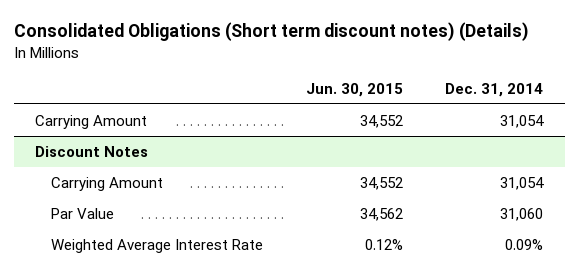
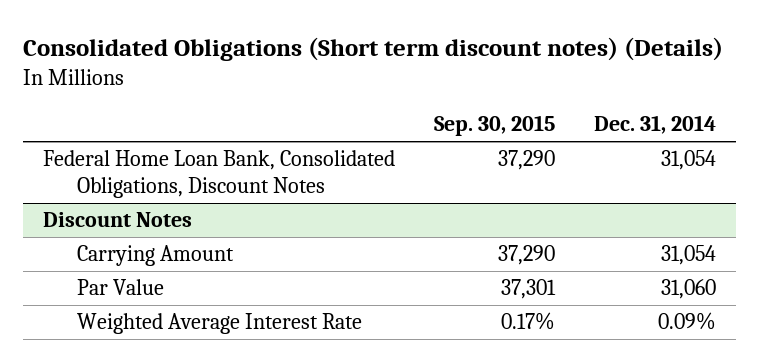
[305,82,403,97] Jun. 30, 2015 -> none
none -> [433,115,555,137] Sep. 30, 2015
[35,114,148,129] Carrying Amount -> [42,150,395,198] Federal Home Loan Bank, Consolidated Obligations, Discount Notes

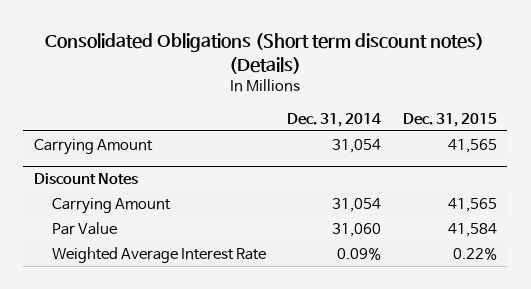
[433,115,555,137] Sep. 30, 2015 -> none
none -> [402,113,497,128] Dec. 31, 2015
[42,150,395,198] Federal Home Loan Bank, Consolidated Obligations, Discount Notes -> [34,138,154,155] Carrying Amount

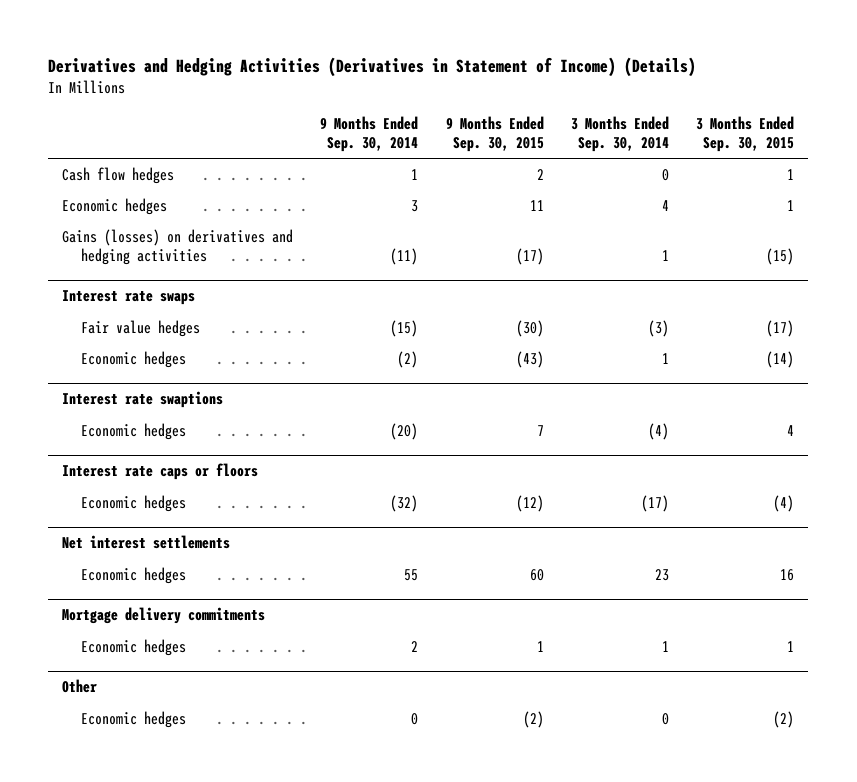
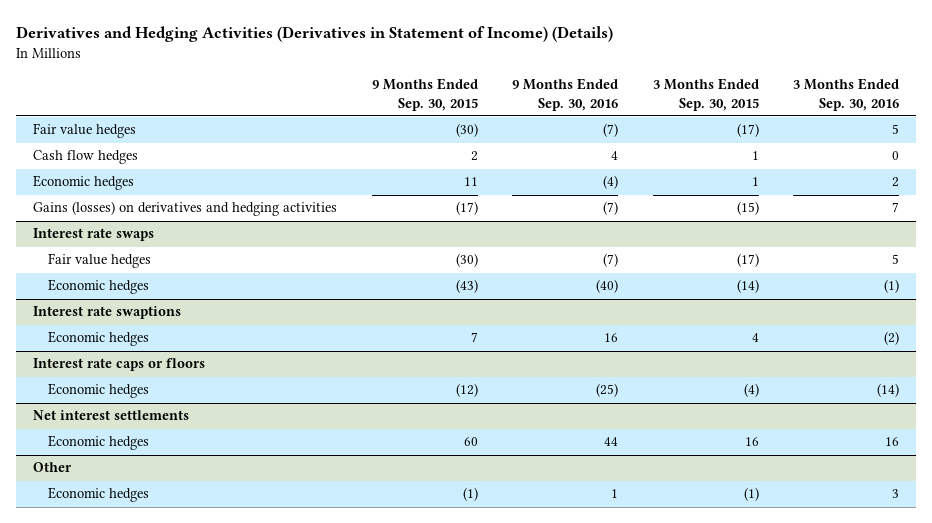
[320,116,419,153] 9 Months Ended Sep. 30, 2014 -> none
[571,116,670,153] 3 Months Ended Sep. 30, 2014 -> none
none -> [512,78,619,111] 9 Months Ended Sep. 30, 2016
none -> [792,78,899,111] 3 Months Ended Sep. 30, 2016
none -> [33,123,137,139] Fair value hedges
[62,607,266,625] Mortgage delivery commitments -> none
[81,638,187,656] Economic hedges -> none
[522,710,544,728] (2) -> [462,487,478,502] (1)
[773,710,795,728] (2) -> [743,487,759,502] (1)

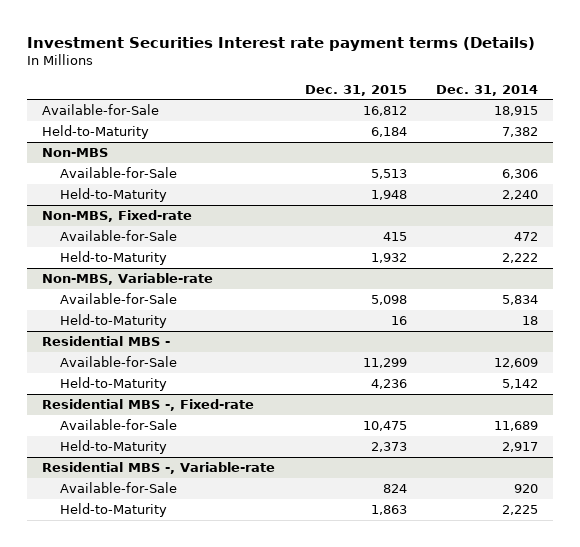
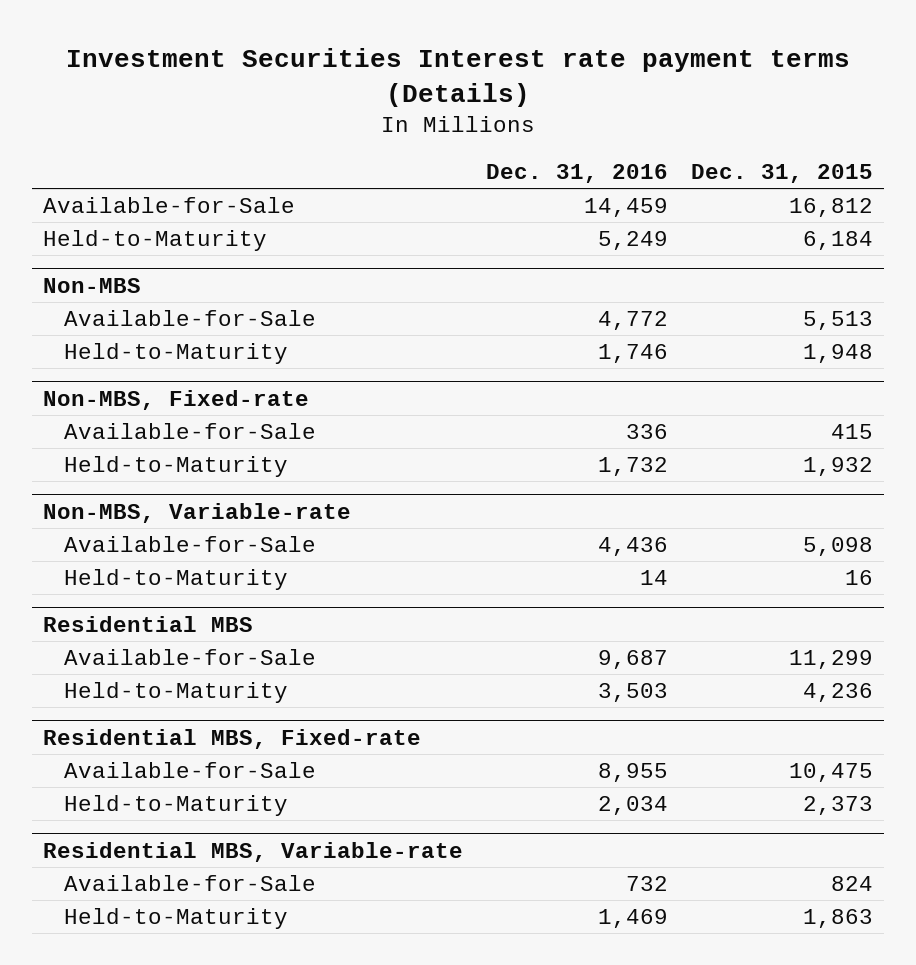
[436,84,539,96] Dec. 31, 2014 -> none
none -> [486,164,669,184] Dec. 31, 2016
[41,336,170,347] Residential MBS - -> [43,616,254,633] Residential MBS
[41,399,254,412] Residential MBS -, Fixed-rate -> [43,729,422,750] Residential MBS, Fixed-rate
[41,462,275,475] Residential MBS -, Variable-rate -> [43,842,464,863] Residential MBS, Variable-rate

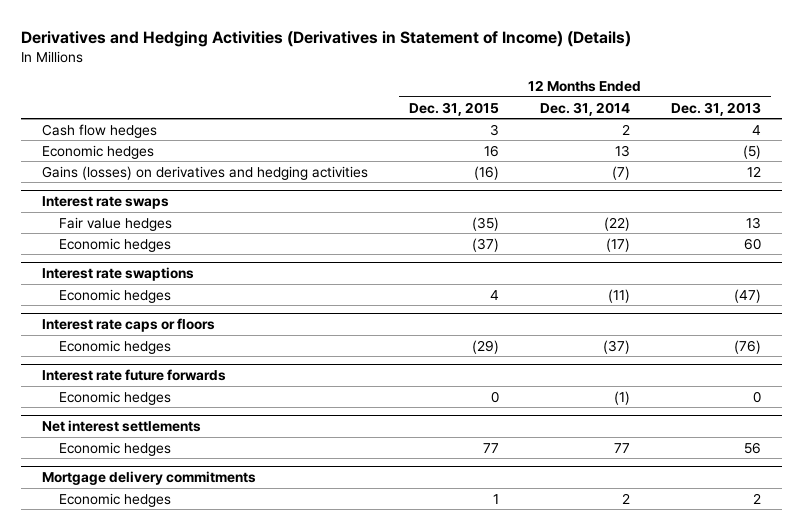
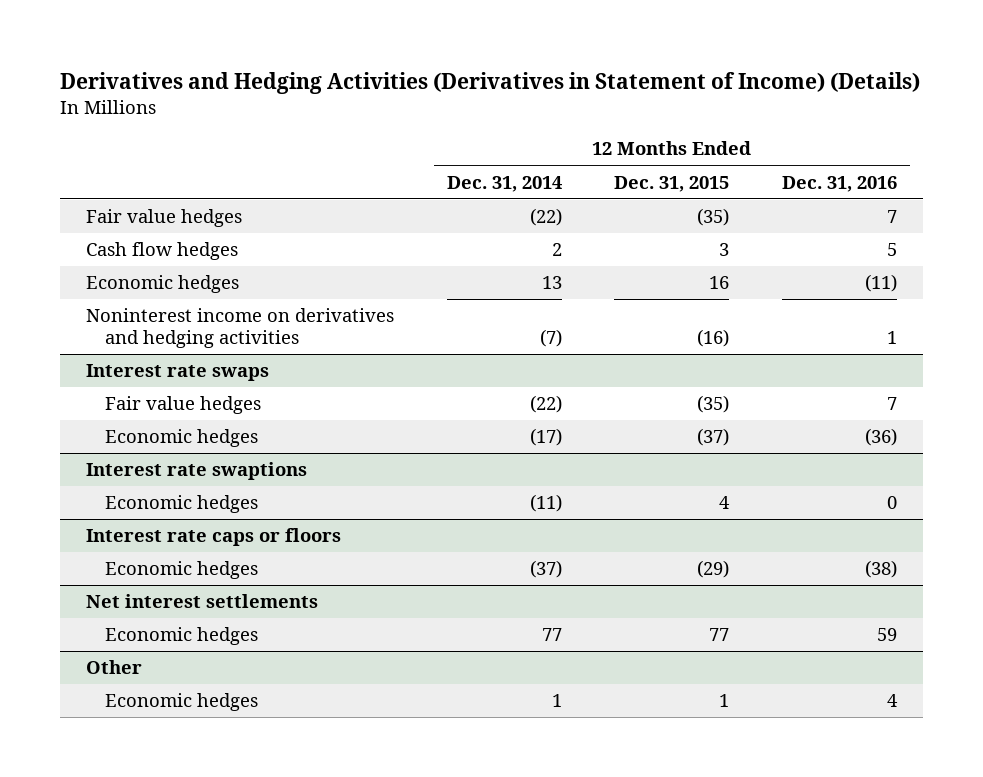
[671,101,762,116] Dec. 31, 2013 -> none
none -> [782,175,898,192] Dec. 31, 2016
none -> [86,209,243,228] Fair value hedges
[41,165,368,180] Gains (losses) on derivatives and hedging activities -> [86,308,395,348] Noninterest income on derivatives and hedging activities
[41,368,226,381] Interest rate future forwards -> none
[58,390,171,405] Economic hedges -> none
[41,470,256,485] Mortgage delivery commitments -> none
none -> [86,660,143,675] Other
[622,492,631,504] 2 -> [551,694,562,708] 1

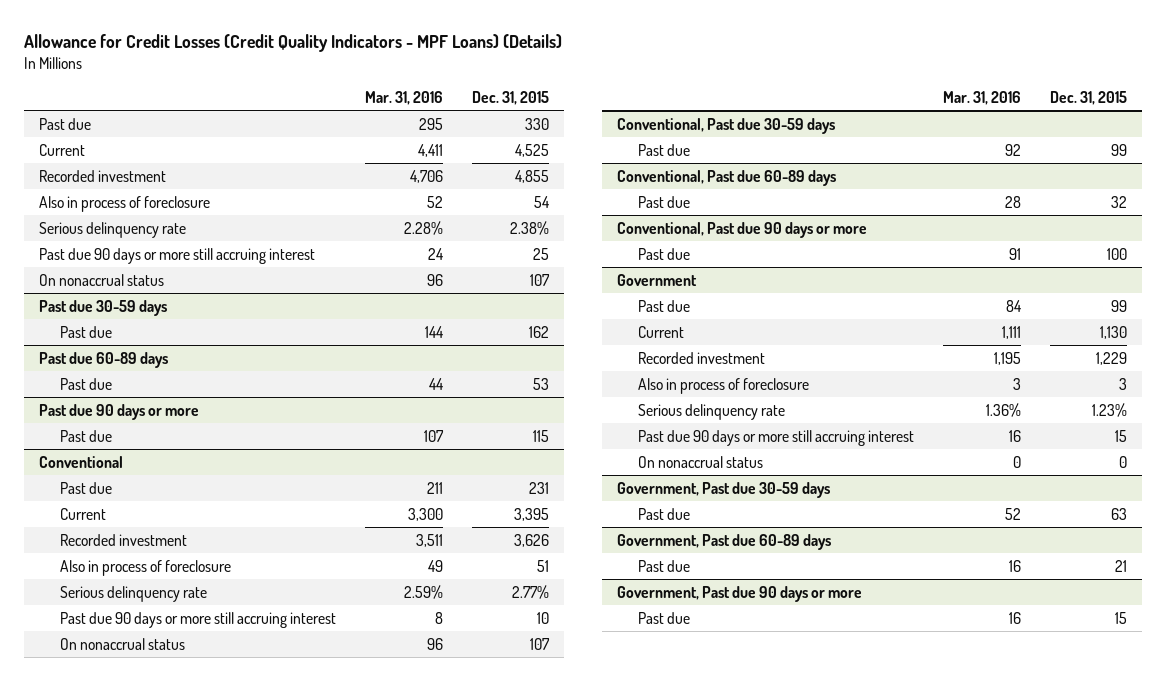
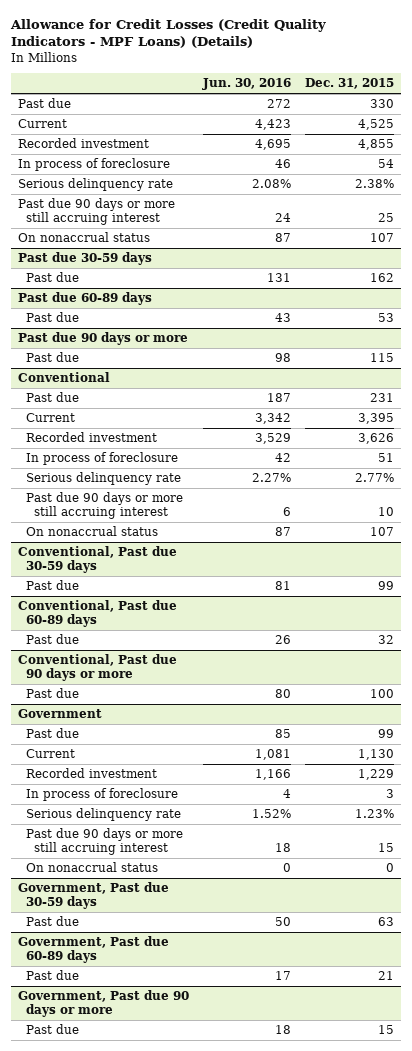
[365,90,444,105] Mar. 31, 2016 -> none
none -> [201,78,291,91] Jun. 30, 2016
[38,195,210,212] Also in process of foreclosure -> [17,158,170,172] In process of foreclosure
[59,559,231,576] Also in process of foreclosure -> [25,452,178,466] In process of foreclosure
[637,377,809,394] Also in process of foreclosure -> [25,788,178,802] In process of foreclosure

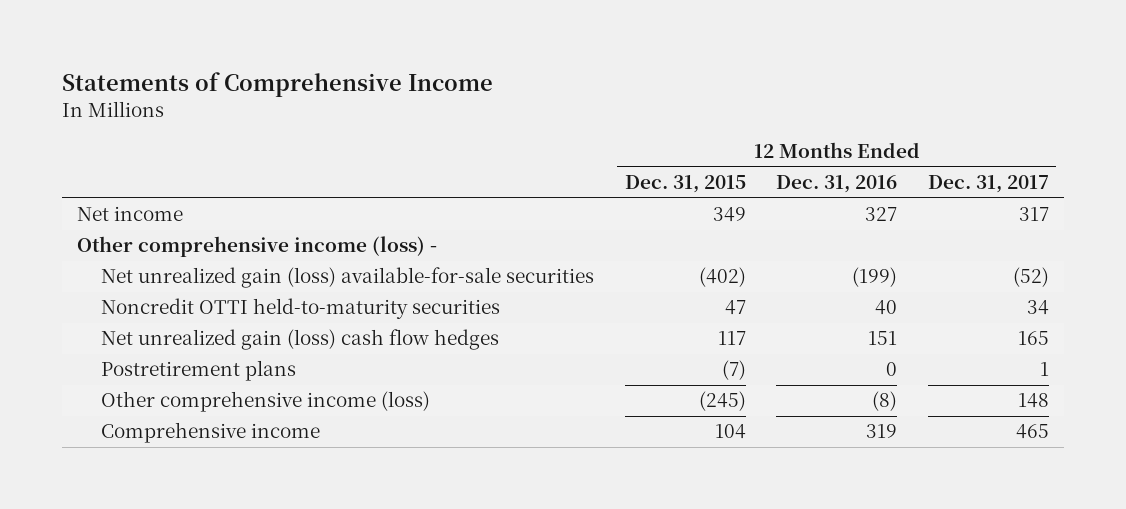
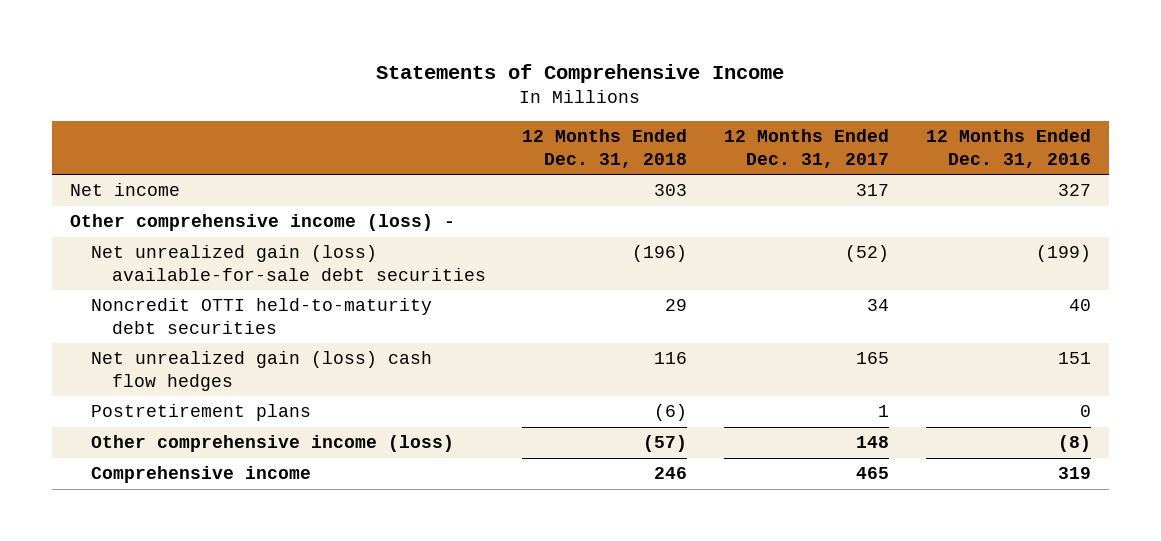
[624,175,746,194] Dec. 31, 2015 -> none
none -> [522,129,688,168] 12 Months Ended Dec. 31, 2018
[101,267,595,289] Net unrealized gain (loss) available-for-sale securities -> [90,245,486,281] Net unrealized gain (loss) available-for-sale debt securities
[101,298,501,320] Noncredit OTTI held-to-maturity securities -> [90,298,432,334] Noncredit OTTI held-to-maturity debt securities

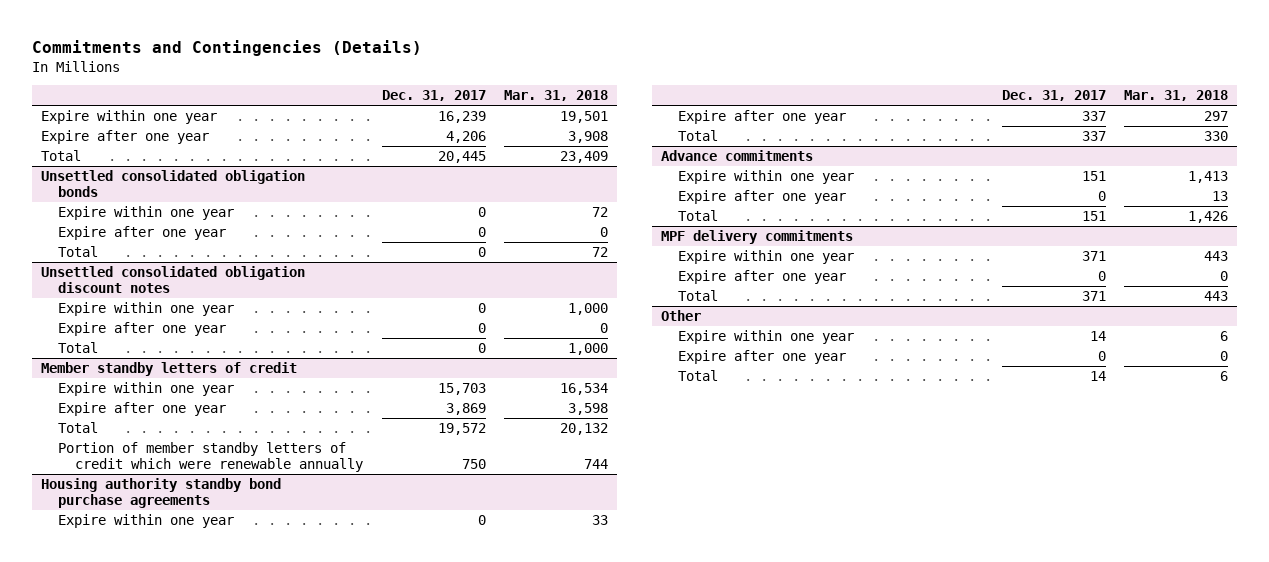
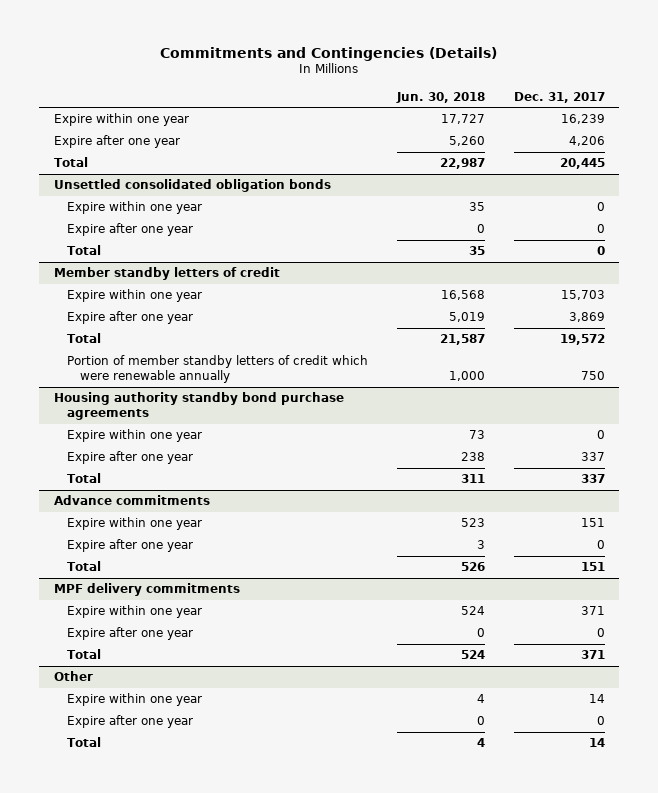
[504,90,609,102] Mar. 31, 2018 -> none
none -> [395,91,485,103] Jun. 30, 2018
[40,265,305,294] Unsettled consolidated obligation discount notes -> none
[58,301,235,316] Expire within one year -> none
[58,321,227,336] Expire after one year -> none
[58,341,99,353] Total -> none

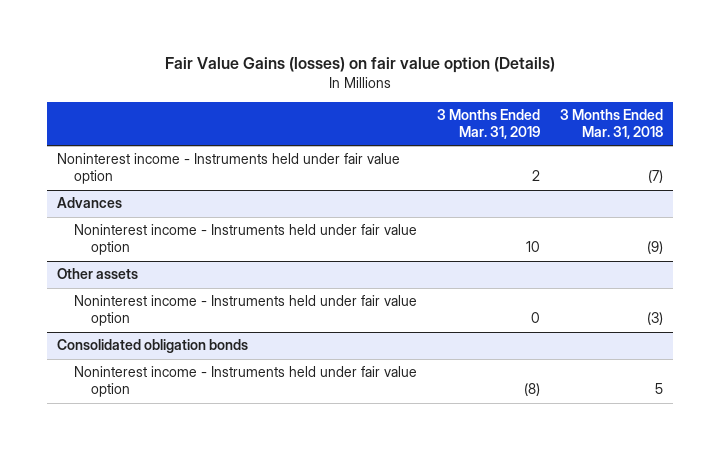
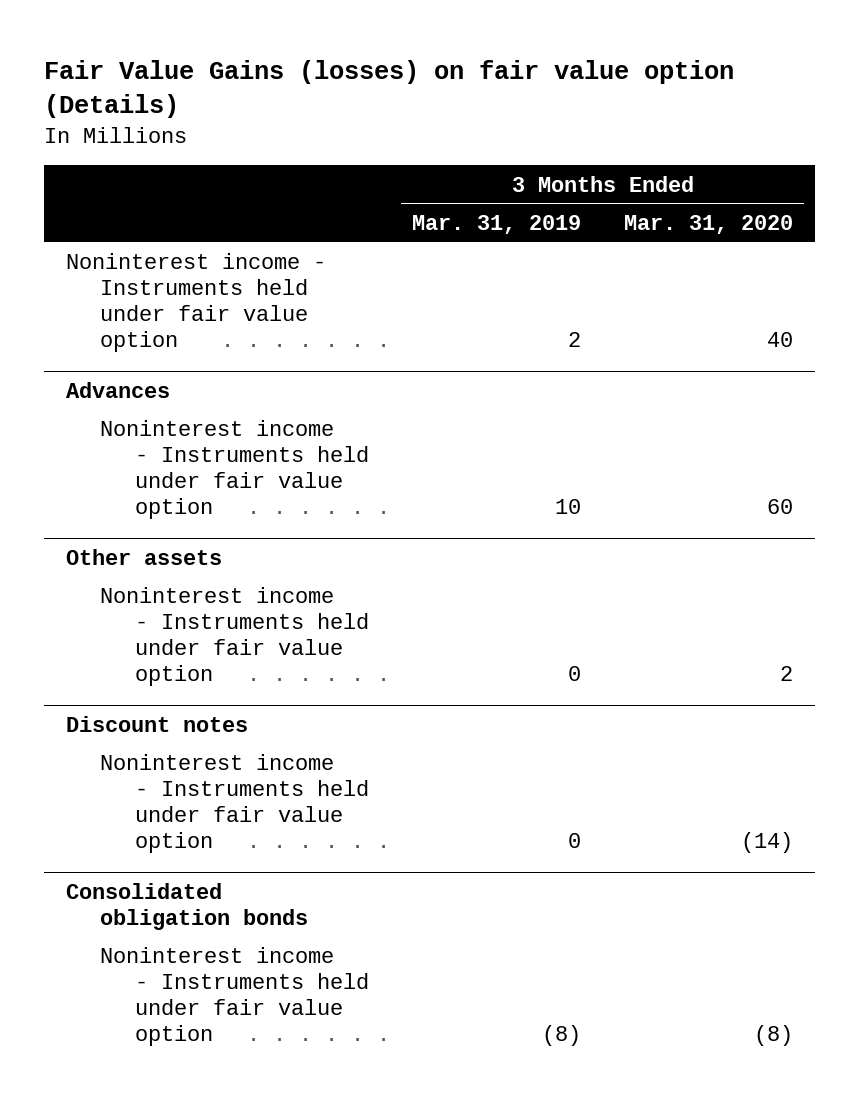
[559,109,663,139] 3 Months Ended Mar. 31, 2018 -> none
none -> [624,214,794,234] Mar. 31, 2020
none -> [66,716,249,733] Discount notes
none -> [100,754,369,854] Noninterest income - Instruments held under fair value option

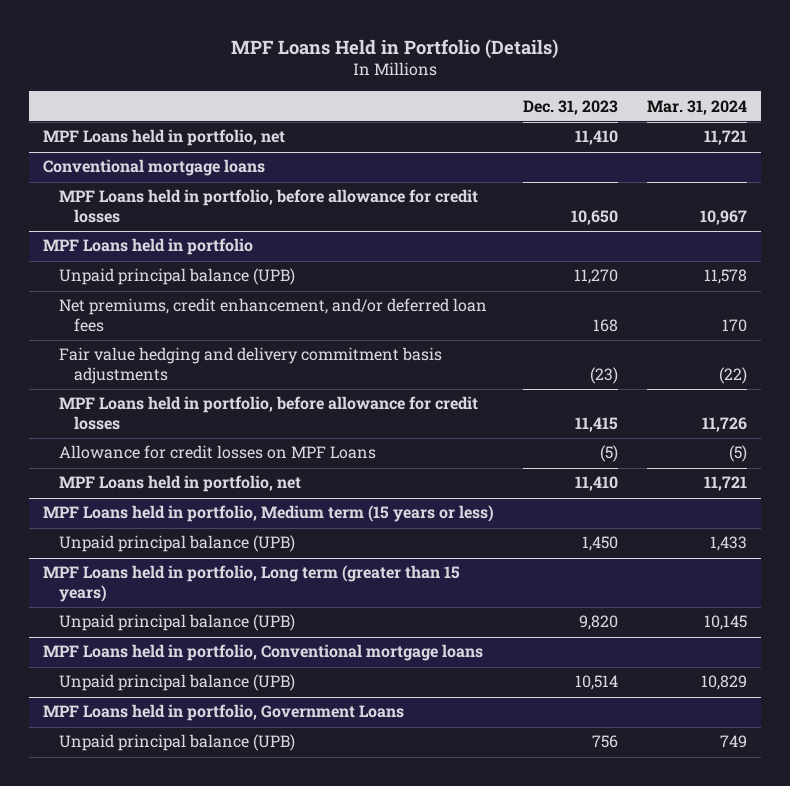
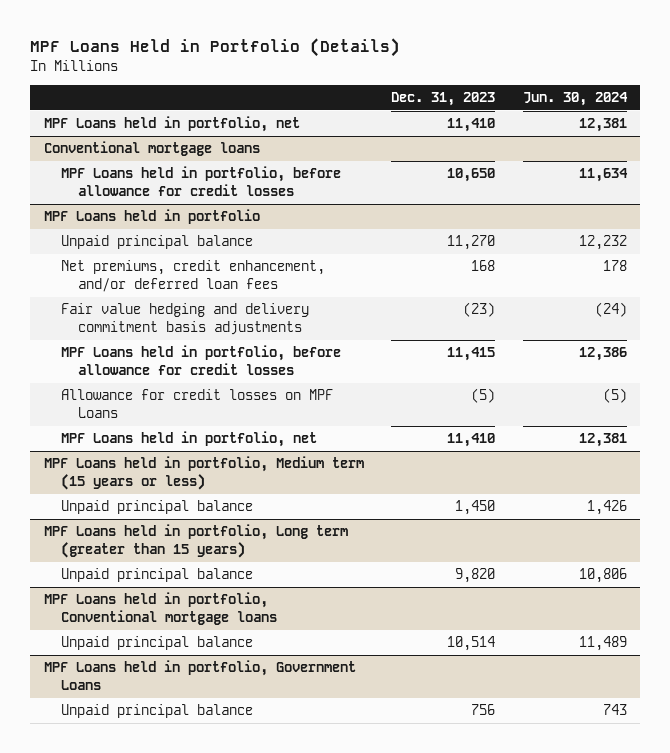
[646,99,747,115] Mar. 31, 2024 -> none
none -> [522,92,628,107] Jun. 30, 2024
[58,268,295,286] Unpaid principal balance (UPB) -> [60,235,253,250] Unpaid principal balance
[58,535,295,553] Unpaid principal balance (UPB) -> [60,500,253,515] Unpaid principal balance
[58,614,295,632] Unpaid principal balance (UPB) -> [60,568,253,583] Unpaid principal balance
[58,674,295,692] Unpaid principal balance (UPB) -> [60,636,253,651] Unpaid principal balance
[58,734,295,752] Unpaid principal balance (UPB) -> [60,704,253,719] Unpaid principal balance

